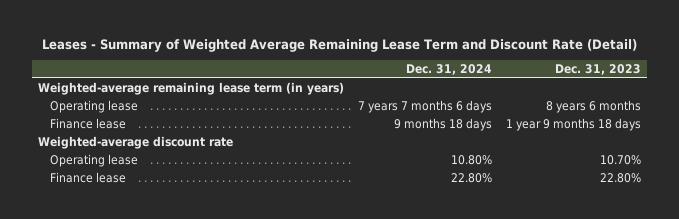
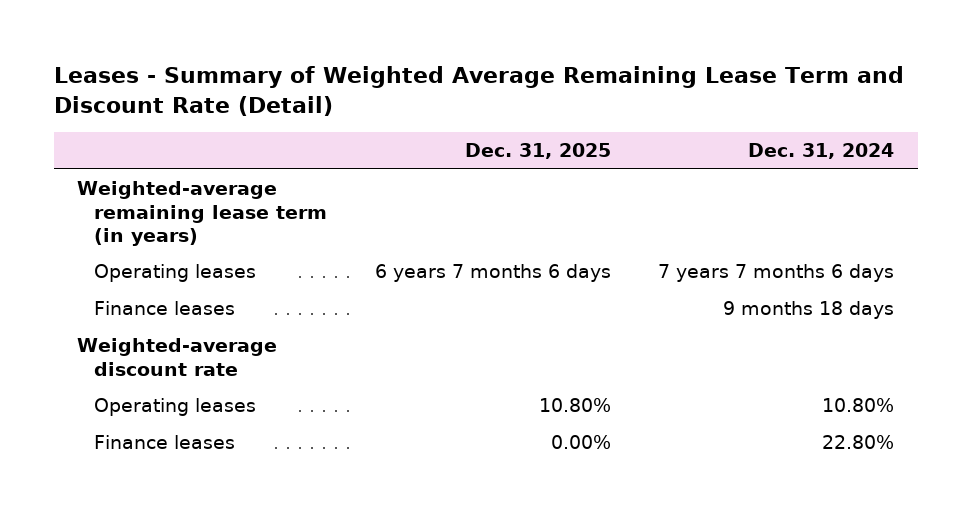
[554,64,641,76] Dec. 31, 2023 -> none
none -> [464,143,611,160] Dec. 31, 2025
[50,99,139,113] Operating lease -> [94,264,257,283] Operating leases
[50,117,127,129] Finance lease -> [94,301,236,316] Finance leases
[50,153,139,167] Operating lease -> [94,398,257,417] Operating leases
[50,171,127,183] Finance lease -> [94,435,236,450] Finance leases

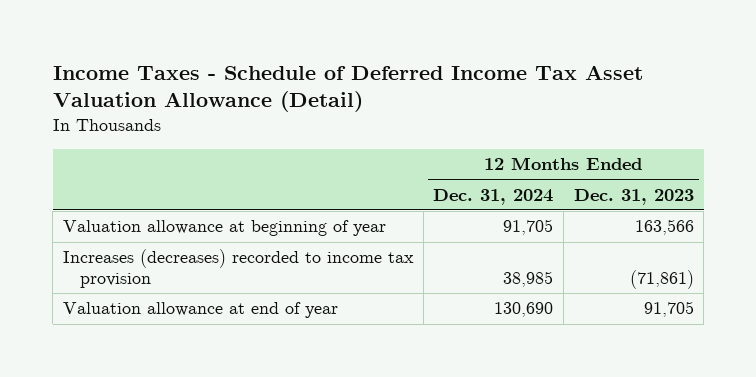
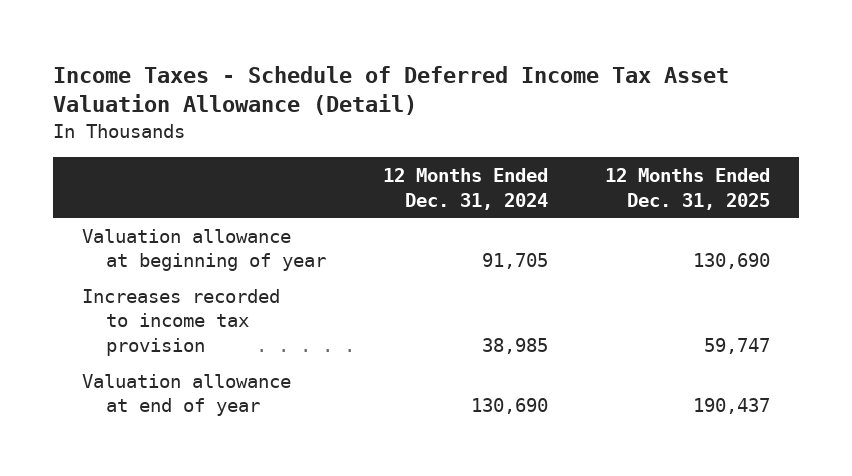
[573,188,694,205] Dec. 31, 2023 -> none
none -> [605,168,771,210] 12 Months Ended Dec. 31, 2025
[62,249,414,288] Increases (decreases) recorded to income tax provision -> [81,288,280,356] Increases recorded to income tax provision

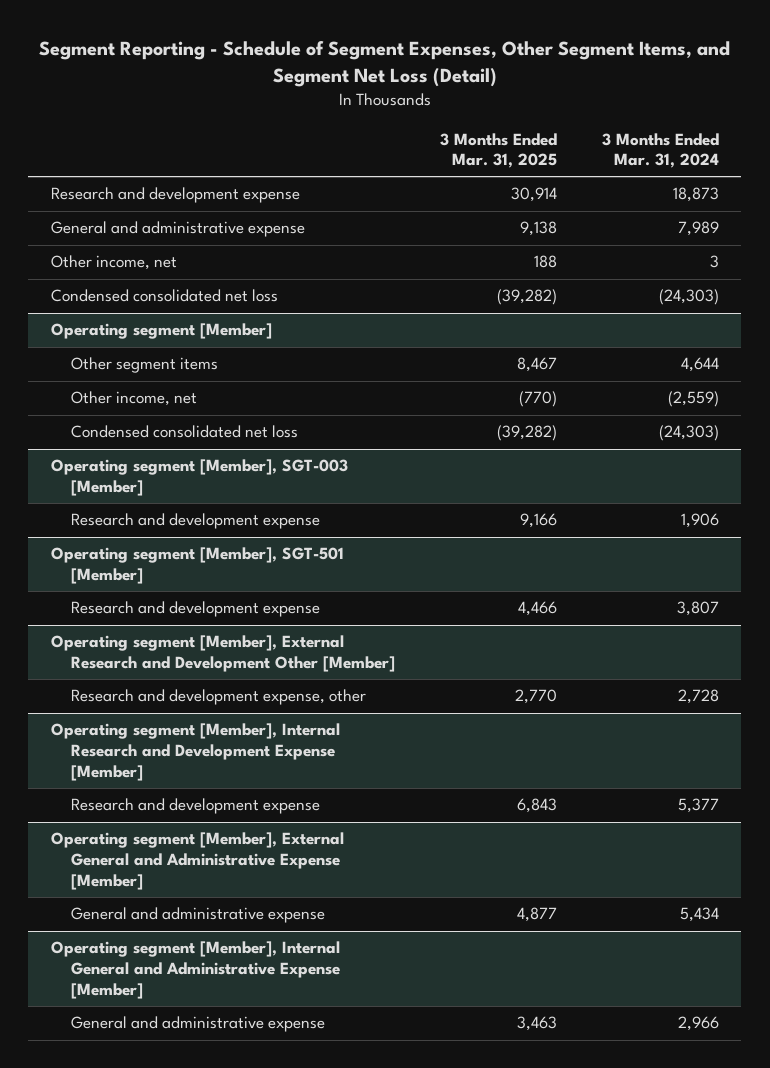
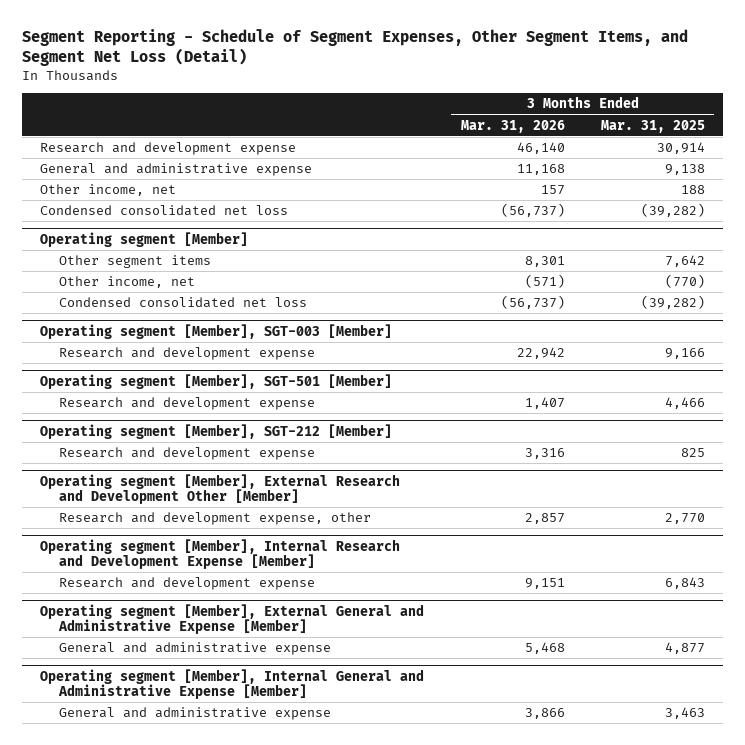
[601,132,719,169] 3 Months Ended Mar. 31, 2024 -> none
none -> [460,119,565,133] Mar. 31, 2026
[516,357,557,373] 8,467 -> [665,255,706,268] 7,642
none -> [40,423,393,439] Operating segment [Member], SGT-212 [Member]
none -> [58,447,315,461] Research and development expense

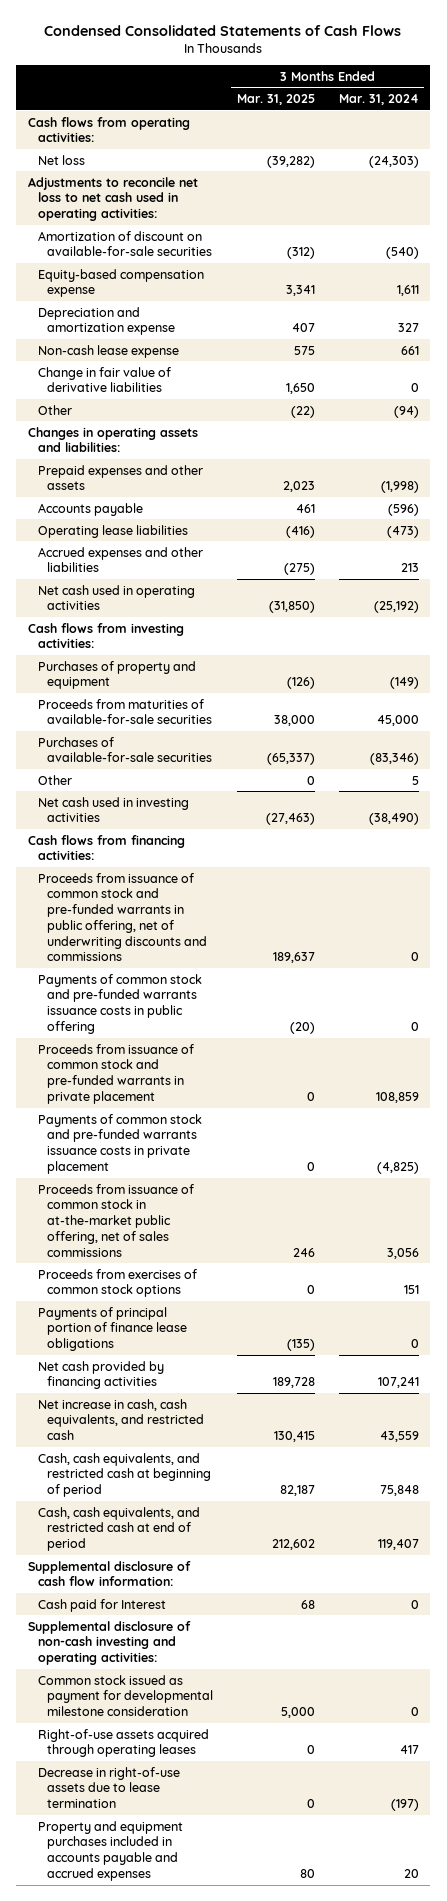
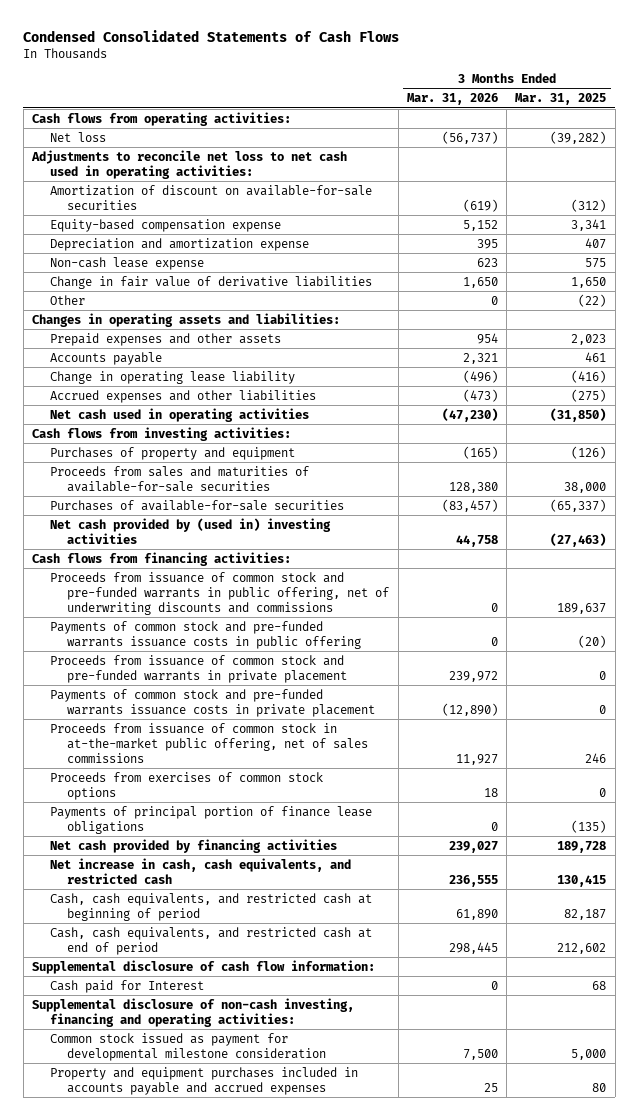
[338,94,419,106] Mar. 31, 2024 -> none
none -> [406,93,498,106] Mar. 31, 2026
[37,524,188,538] Operating lease liabilities -> [49,370,295,384] Change in operating lease liability
[37,698,213,725] Proceeds from maturities of available-for-sale securities -> [49,465,309,492] Proceeds from sales and maturities of available-for-sale securities
[37,774,72,785] Other -> none
[37,796,189,823] Net cash used in investing activities -> [49,517,331,544] Net cash provided by (used in) investing activities
[28,1620,192,1666] Supplemental disclosure of non-cash investing and operating activities: -> [32,997,355,1027] Supplemental disclosure of non-cash investing, financing and operating activities:
[37,1728,209,1758] Right-of-use assets acquired through operating leases -> none
[37,1766,180,1809] Decrease in right-of-use assets due to lease termination -> none

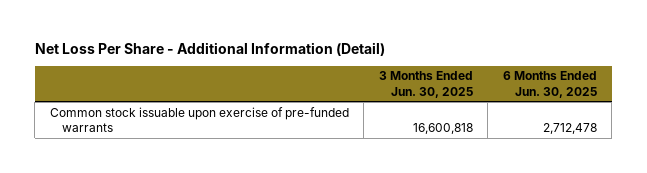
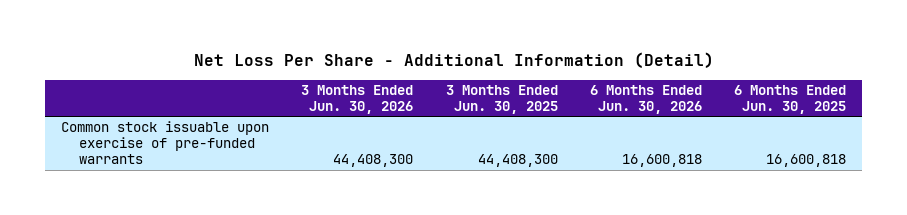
none -> [301,85,414,115] 3 Months Ended Jun. 30, 2026
none -> [589,85,702,115] 6 Months Ended Jun. 30, 2026
[412,122,473,134] 16,600,818 -> [477,154,558,168] 44,408,300
[542,122,597,134] 2,712,478 -> [766,154,847,168] 16,600,818

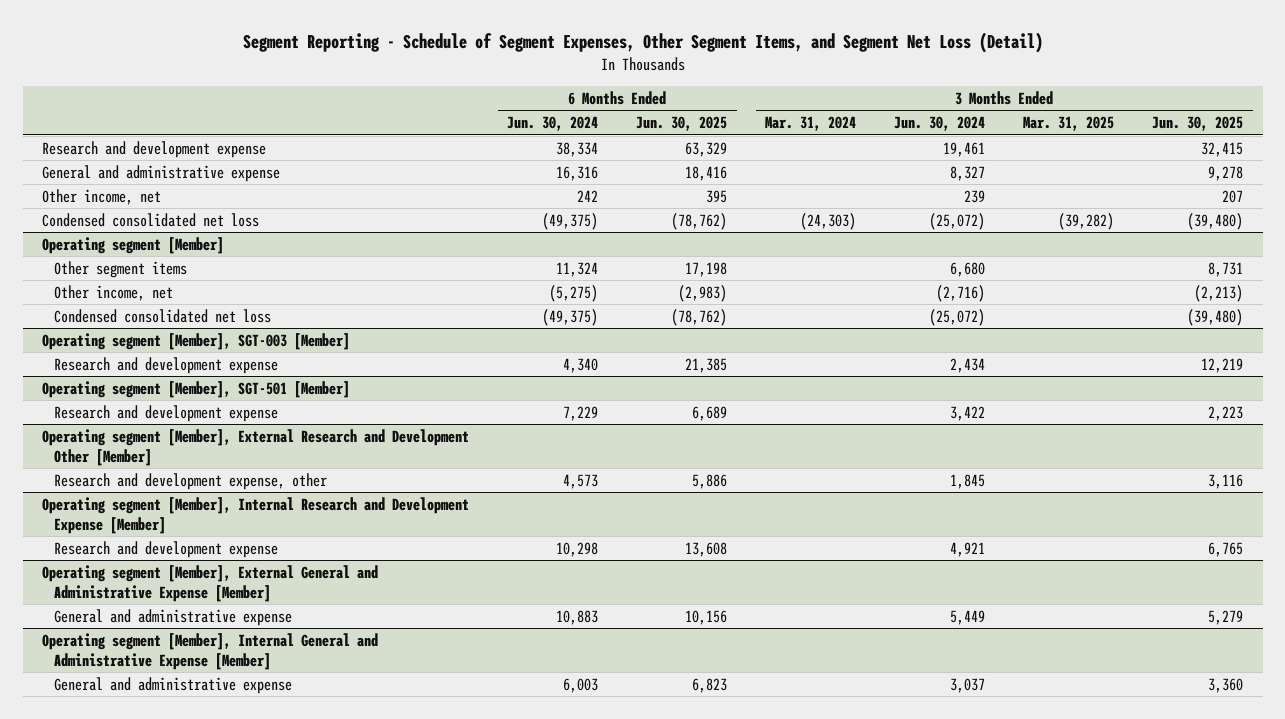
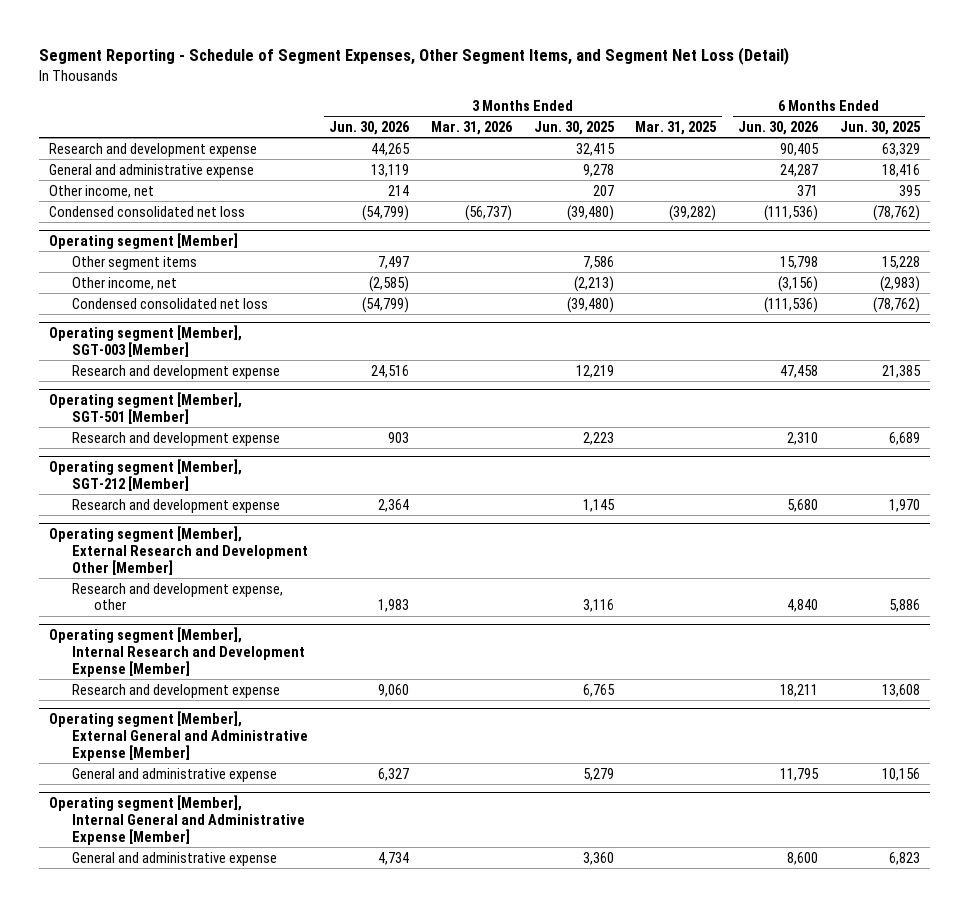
[507,116,599,132] Jun. 30, 2024 -> none
[765,116,857,132] Mar. 31, 2024 -> none
[894,116,986,132] Jun. 30, 2024 -> none
none -> [329,120,411,135] Jun. 30, 2026
none -> [431,120,514,135] Mar. 31, 2026
none -> [737,120,819,135] Jun. 30, 2026
[685,261,728,277] 17,198 -> [881,255,920,269] 15,228
[1208,261,1244,277] 8,731 -> [582,255,614,269] 7,586
none -> [49,459,243,491] Operating segment [Member], SGT-212 [Member]
none -> [71,498,280,513] Research and development expense

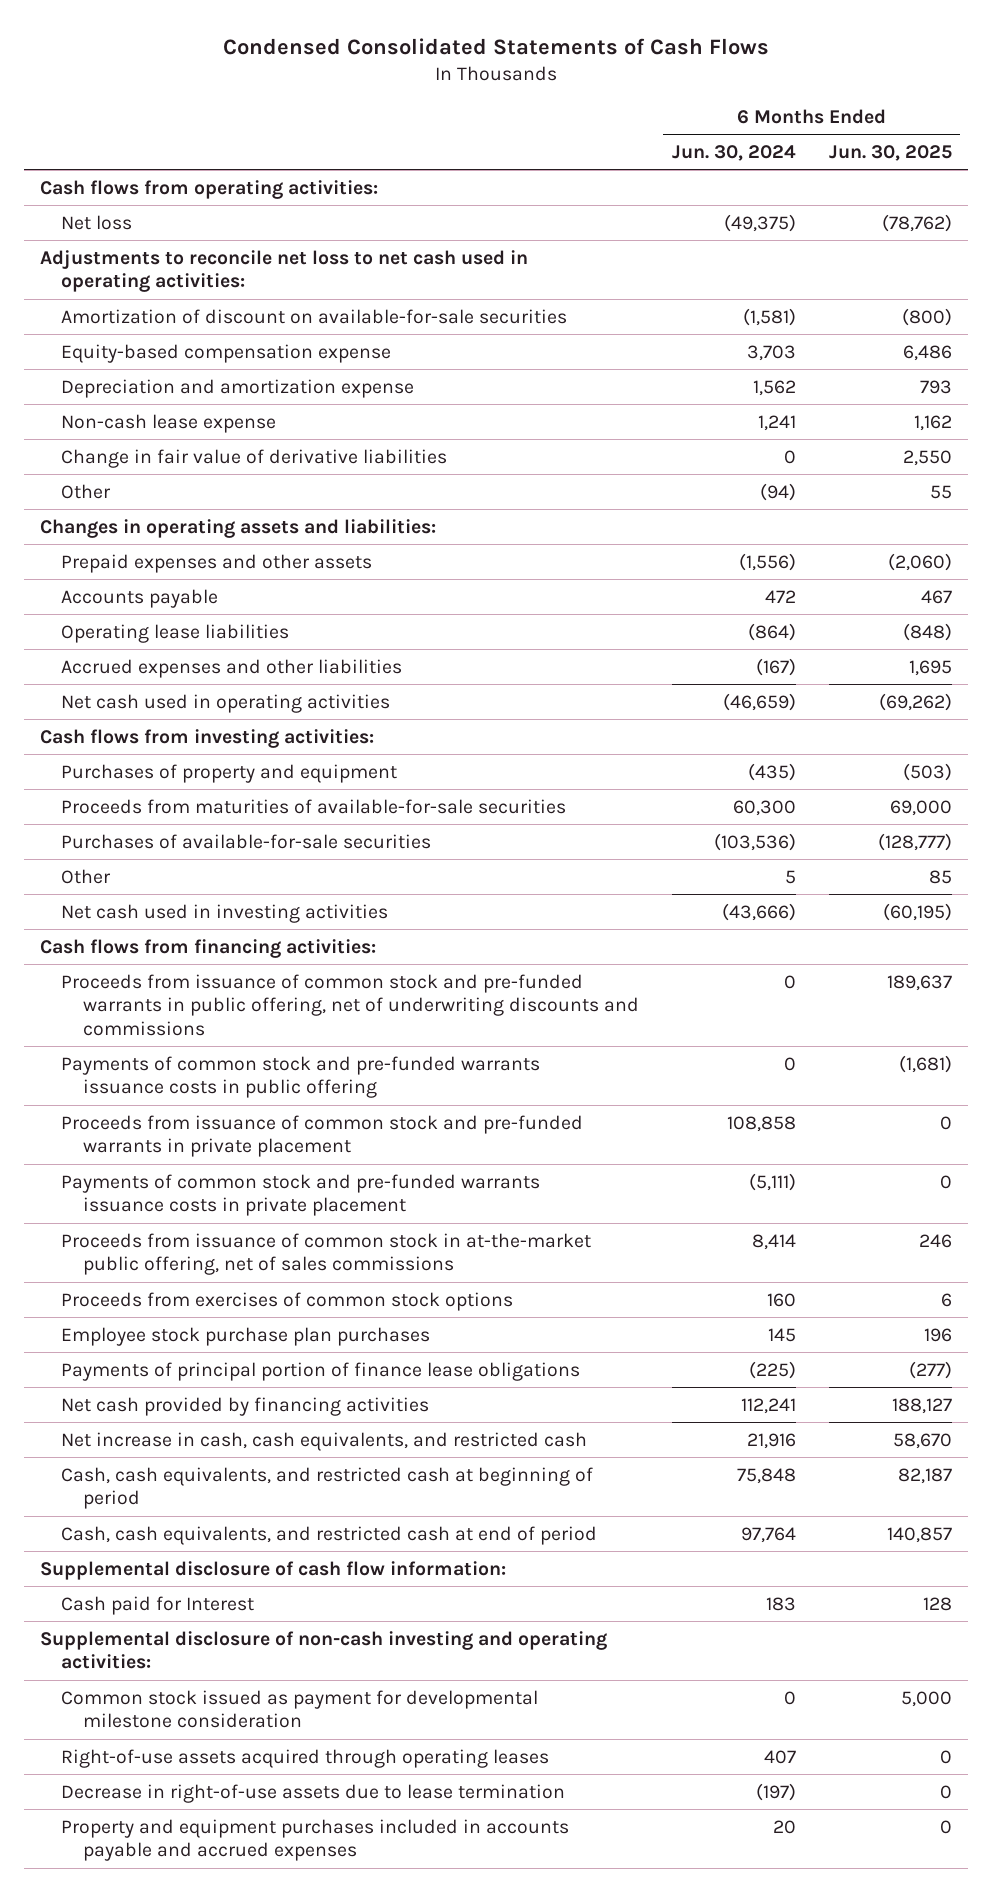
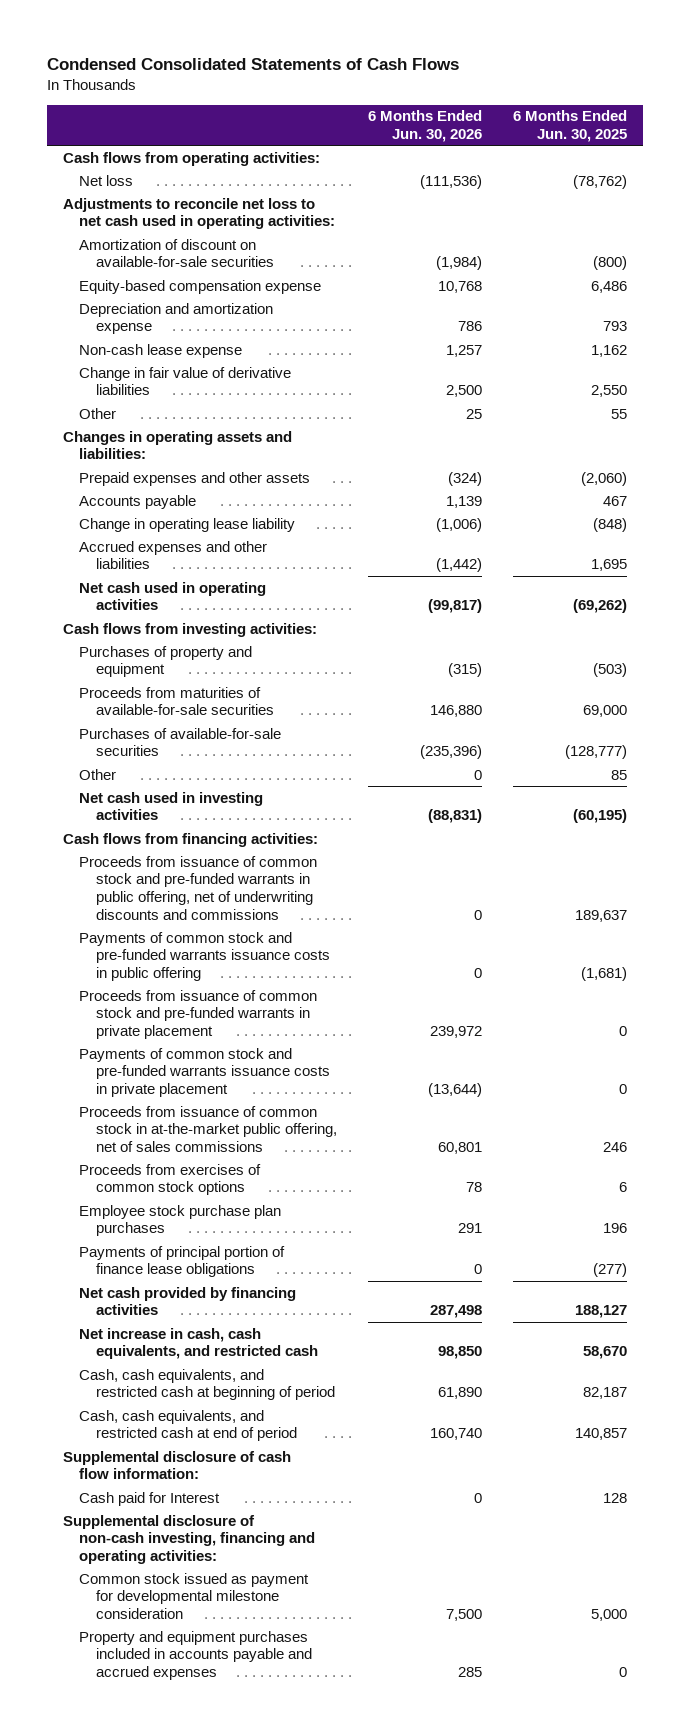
[671,144,796,161] Jun. 30, 2024 -> none
none -> [367,110,482,143] 6 Months Ended Jun. 30, 2026
[61,623,290,643] Operating lease liabilities -> [79,517,296,532] Change in operating lease liability
[40,1630,608,1670] Supplemental disclosure of non-cash investing and operating activities: -> [62,1514,316,1564] Supplemental disclosure of non-cash investing, financing and operating activities:
[61,1748,550,1768] Right-of-use assets acquired through operating leases -> none
[61,1783,566,1803] Decrease in right-of-use assets due to lease termination -> none

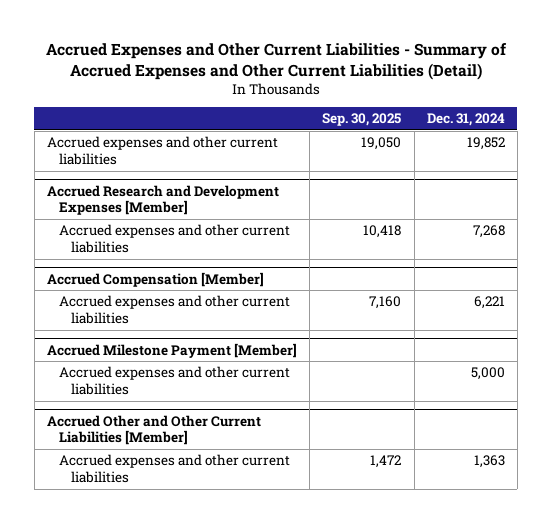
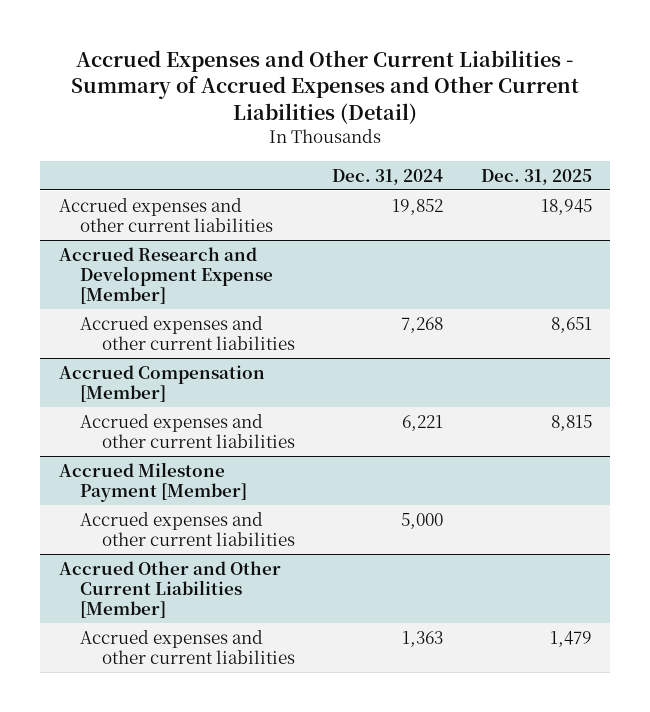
[322,113,402,127] Sep. 30, 2025 -> none
none -> [480,168,592,185] Dec. 31, 2025
[46,184,279,216] Accrued Research and Development Expenses [Member] -> [58,246,274,304] Accrued Research and Development Expense [Member]

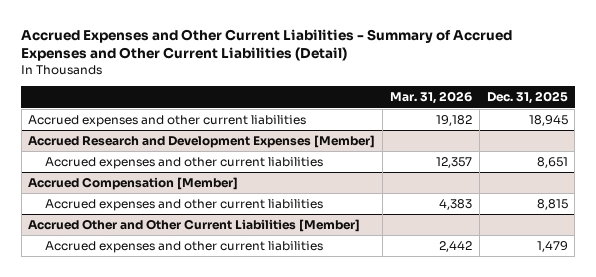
[332,168,444,185] Dec. 31, 2024 -> none
none -> [390,91,473,105] Mar. 31, 2026
[58,246,274,304] Accrued Research and Development Expense [Member] -> [28,134,376,148] Accrued Research and Development Expenses [Member]
[58,461,248,502] Accrued Milestone Payment [Member] -> none
[80,511,295,546] Accrued expenses and other current liabilities -> none

